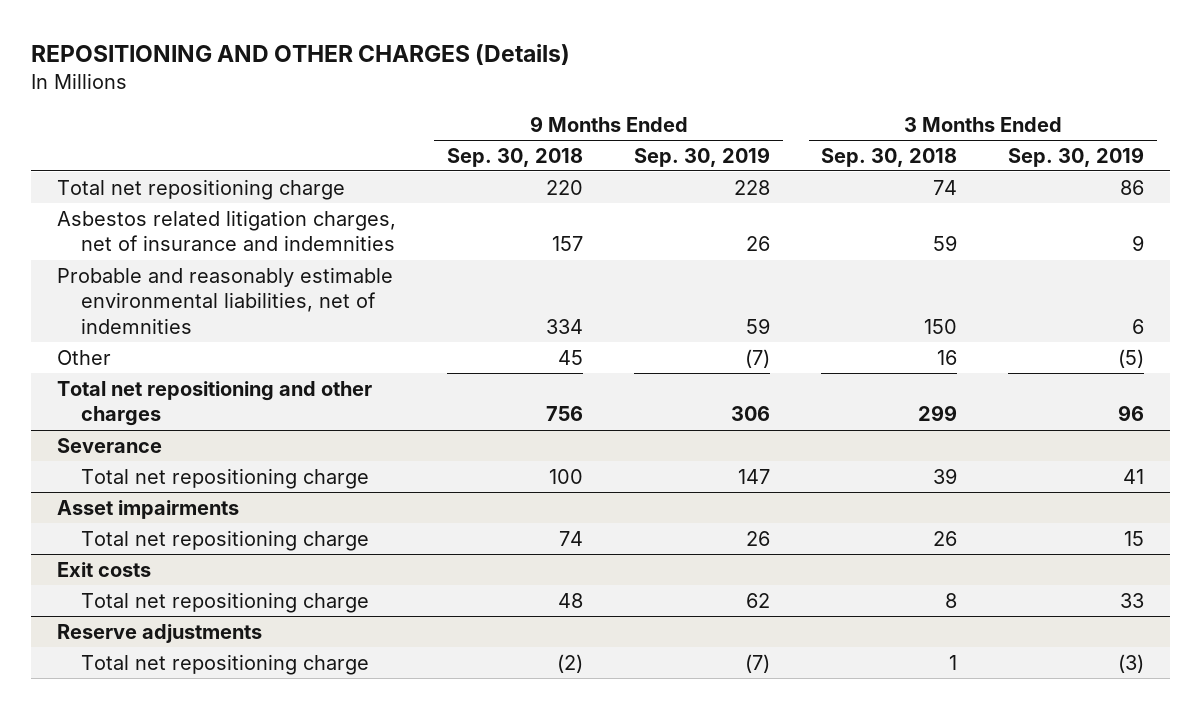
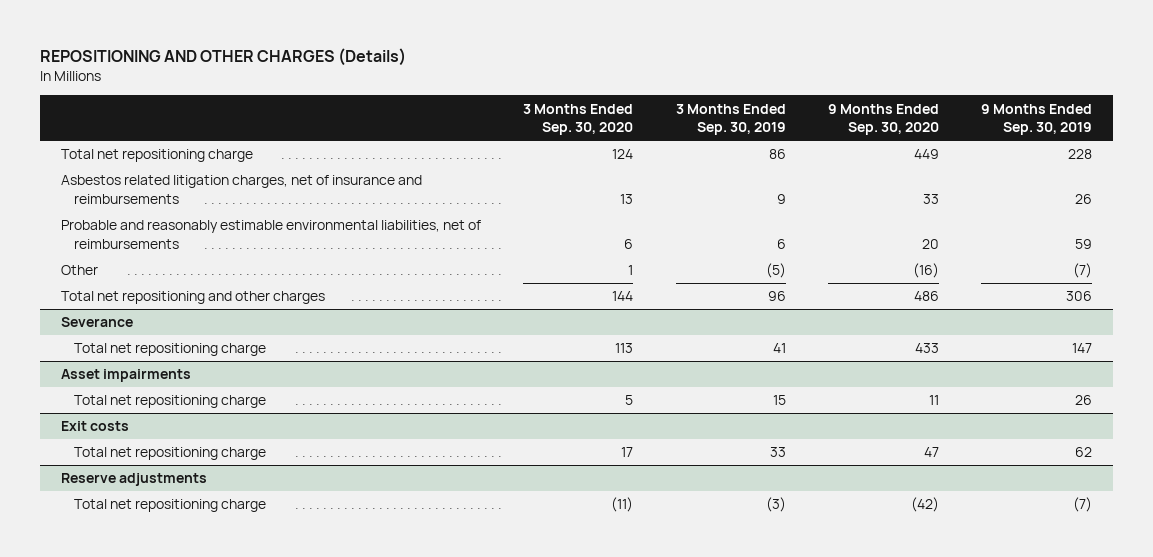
[447,147,584,167] Sep. 30, 2018 -> none
[821,147,958,167] Sep. 30, 2018 -> none
none -> [523,103,634,136] 3 Months Ended Sep. 30, 2020
none -> [827,103,939,136] 9 Months Ended Sep. 30, 2020
[56,209,396,252] Asbestos related litigation charges, net of insurance and indemnities -> [61,175,423,204] Asbestos related litigation charges, net of insurance and reimbursements
[56,266,393,335] Probable and reasonably estimable environmental liabilities, net of indemnities -> [61,220,482,249] Probable and reasonably estimable environmental liabilities, net of reimbursements

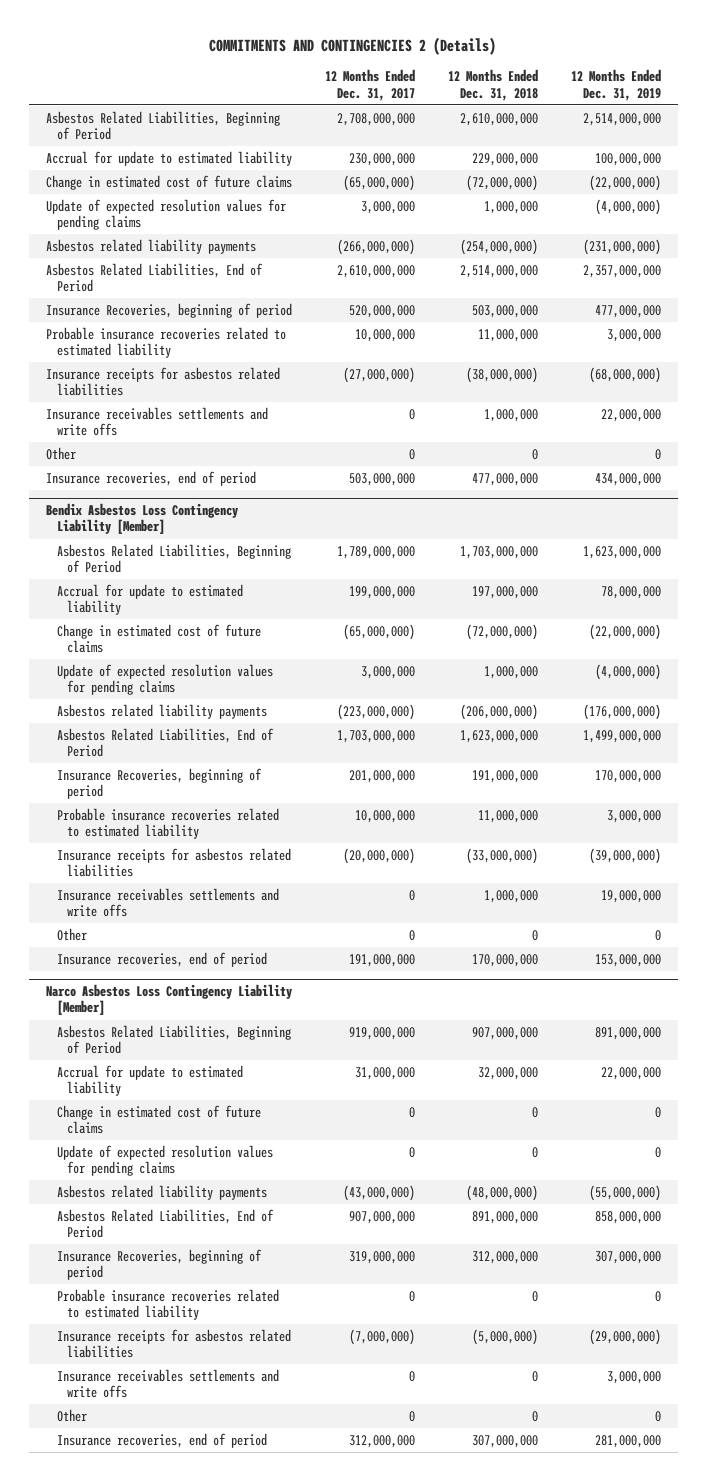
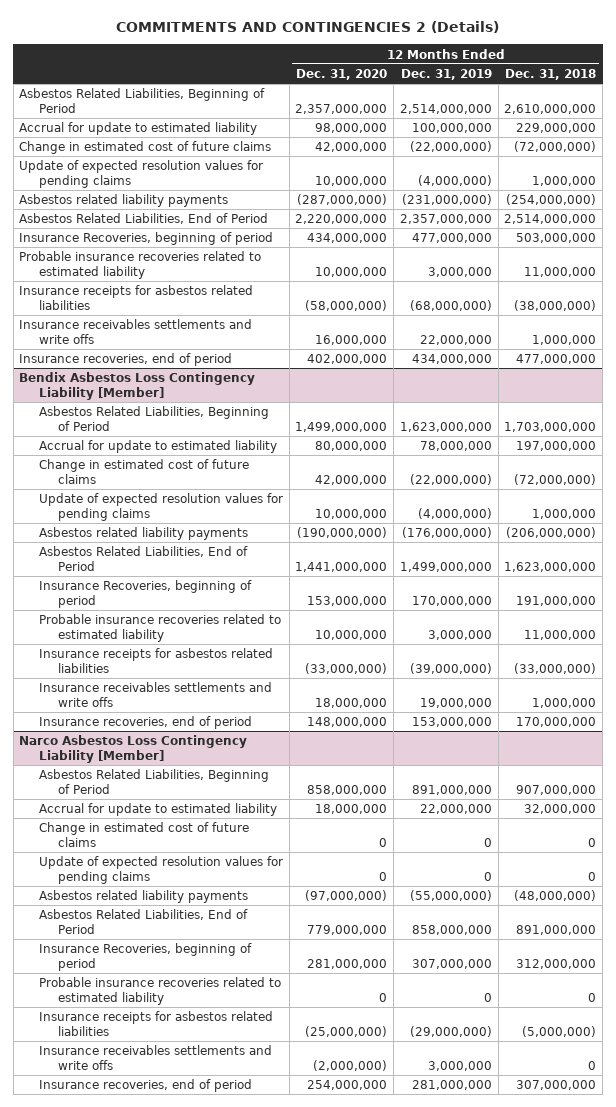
[324,69,415,101] 12 Months Ended Dec. 31, 2017 -> none
none -> [296,68,388,80] Dec. 31, 2020
[45,446,76,460] Other -> none
[56,927,87,941] Other -> none
[56,1408,87,1422] Other -> none

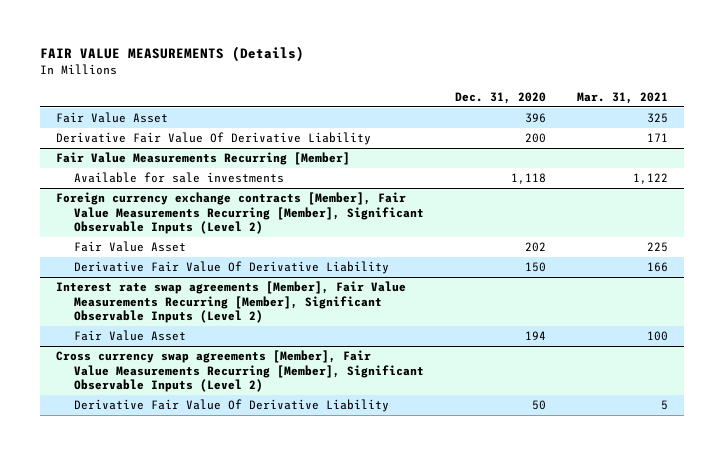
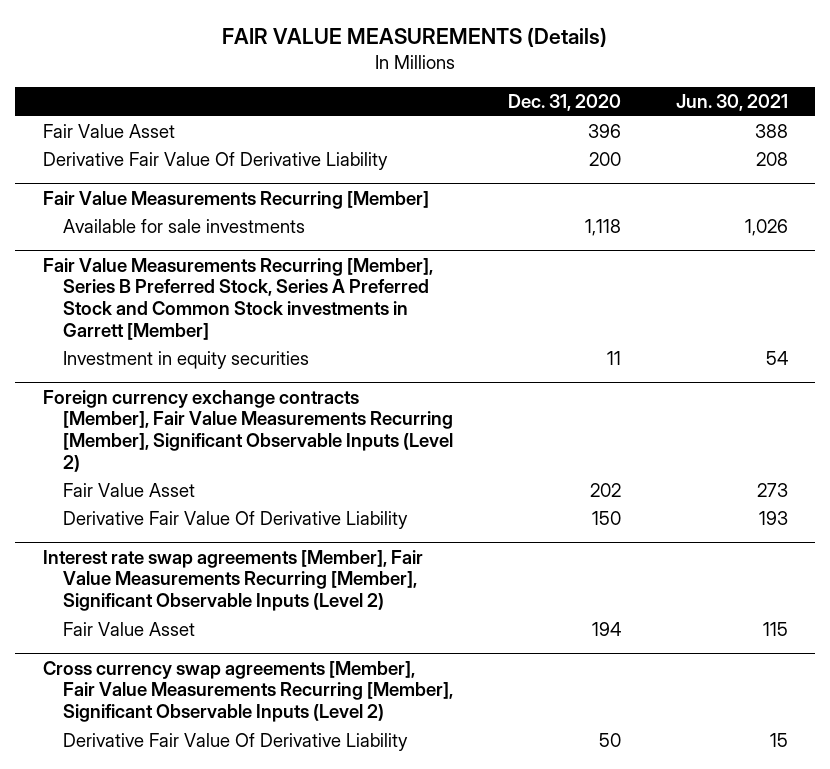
[577,91,669,104] Mar. 31, 2021 -> none
none -> [675,94,788,112] Jun. 30, 2021
none -> [42,257,433,340] Fair Value Measurements Recurring [Member], Series B Preferred Stock, Series A Preferred Stock and Common Stock investments in Garrett [Member]
none -> [63,350,310,369] Investment in equity securities

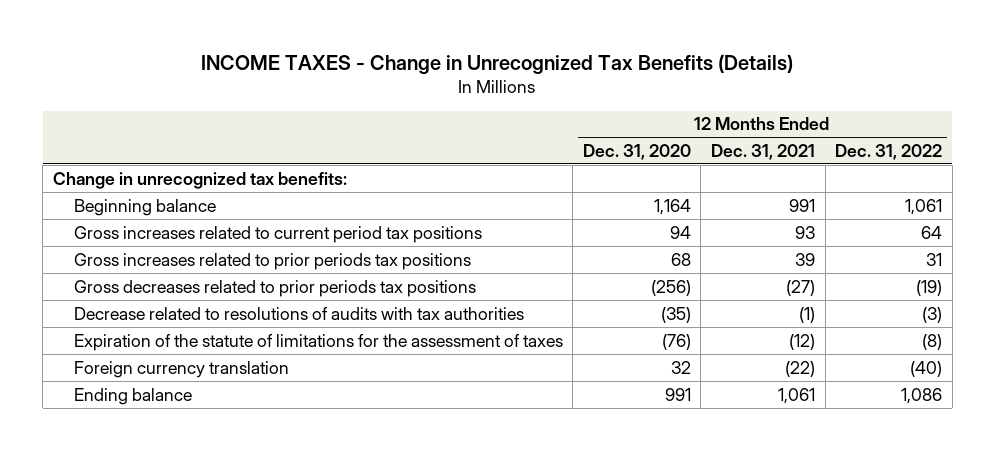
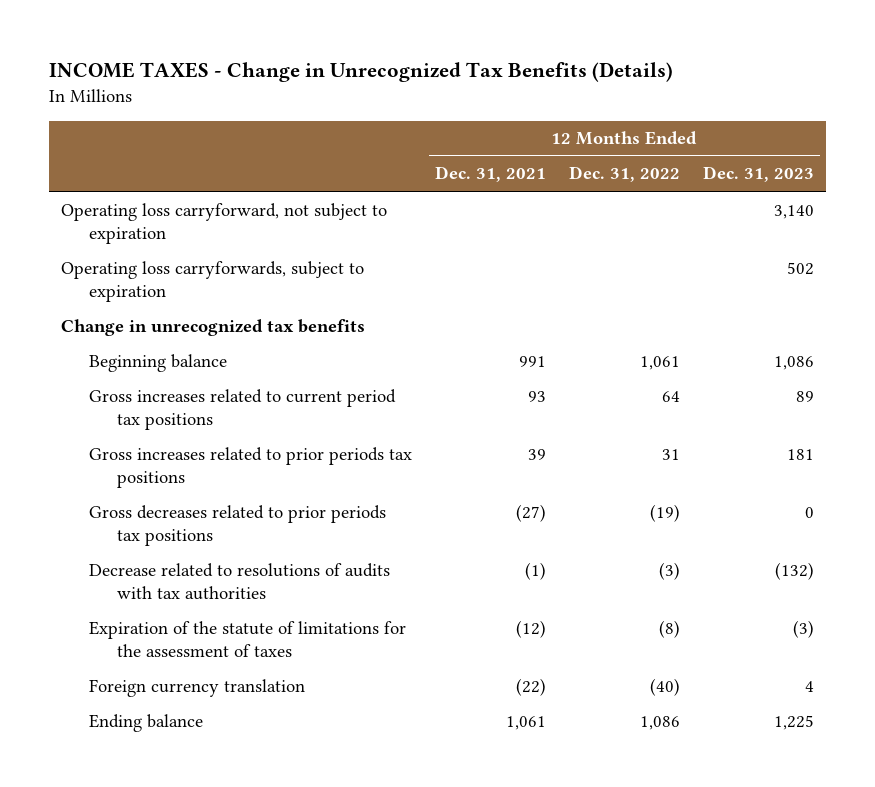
[582,143,691,160] Dec. 31, 2020 -> none
none -> [702,166,814,183] Dec. 31, 2023
none -> [60,202,387,244] Operating loss carryforward, not subject to expiration
none -> [60,260,364,302] Operating loss carryforwards, subject to expiration
[52,171,347,189] Change in unrecognized tax benefits: -> [60,318,365,336] Change in unrecognized tax benefits

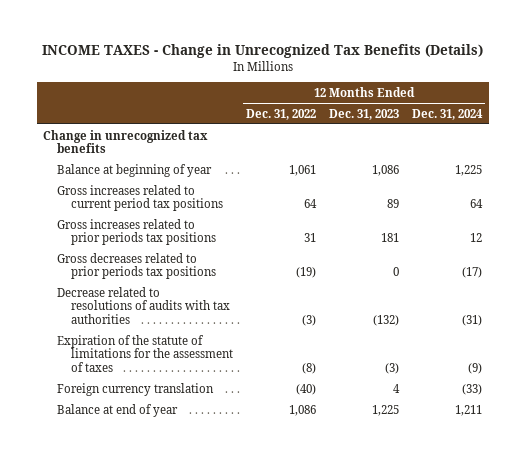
[434,166,546,183] Dec. 31, 2021 -> none
none -> [412,108,484,120] Dec. 31, 2024
[60,202,387,244] Operating loss carryforward, not subject to expiration -> none
[60,260,364,302] Operating loss carryforwards, subject to expiration -> none
[88,353,227,372] Beginning balance -> [57,163,213,177] Balance at beginning of year
[88,713,203,732] Ending balance -> [57,403,179,417] Balance at end of year

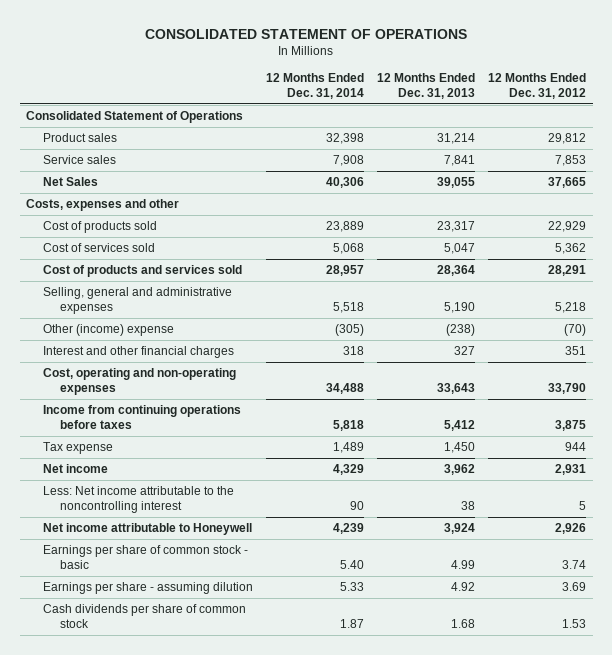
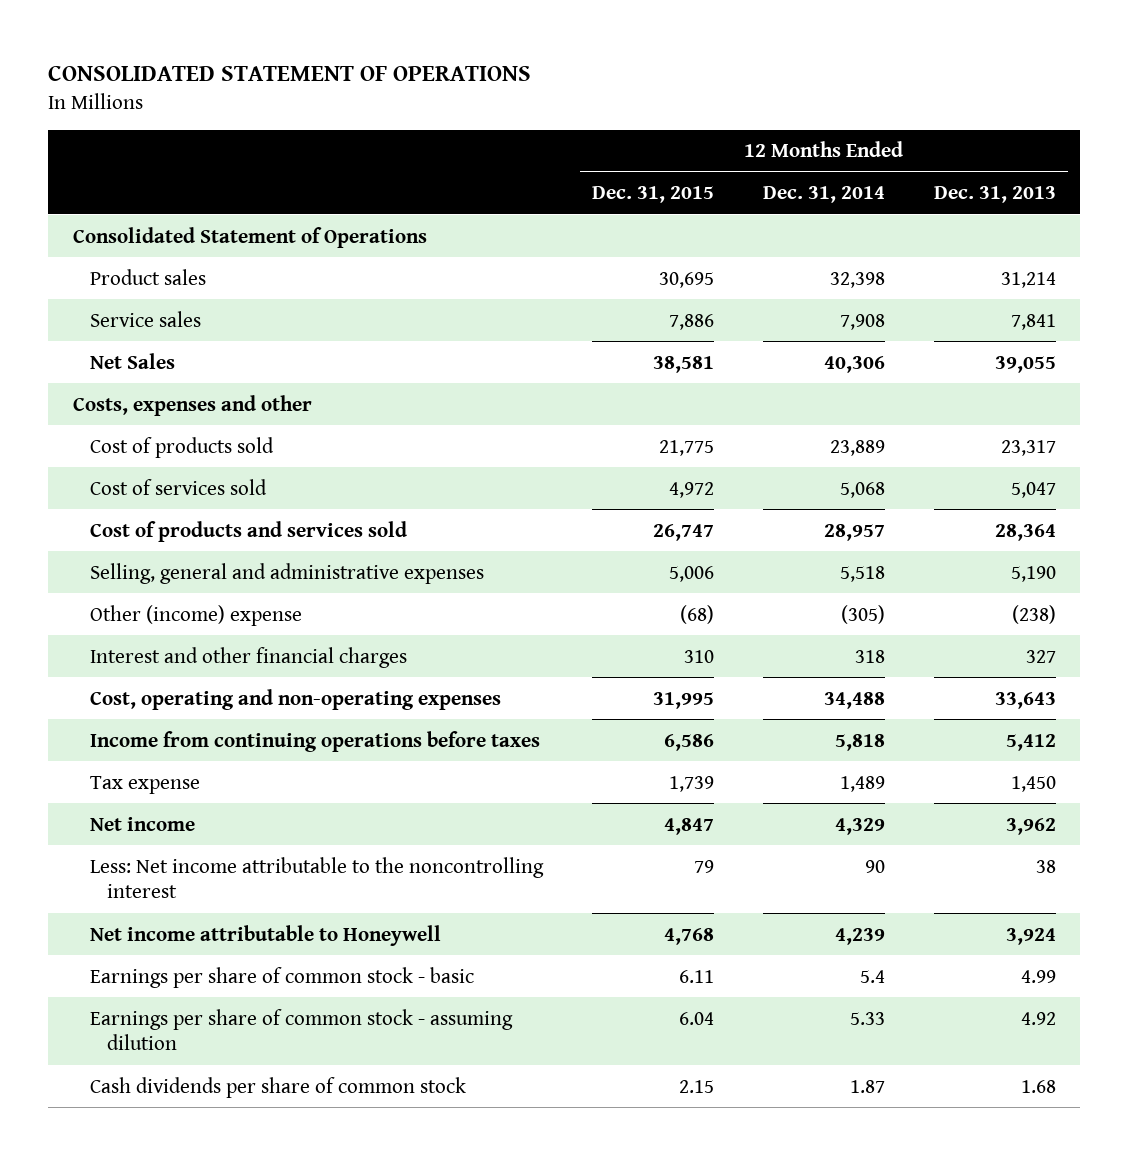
[488,73,587,100] 12 Months Ended Dec. 31, 2012 -> none
none -> [591,186,714,204] Dec. 31, 2015
[339,560,364,570] 5.40 -> [859,969,885,983] 5.4
[42,582,253,595] Earnings per share - assuming dilution -> [90,1008,514,1051] Earnings per share of common stock - assuming dilution

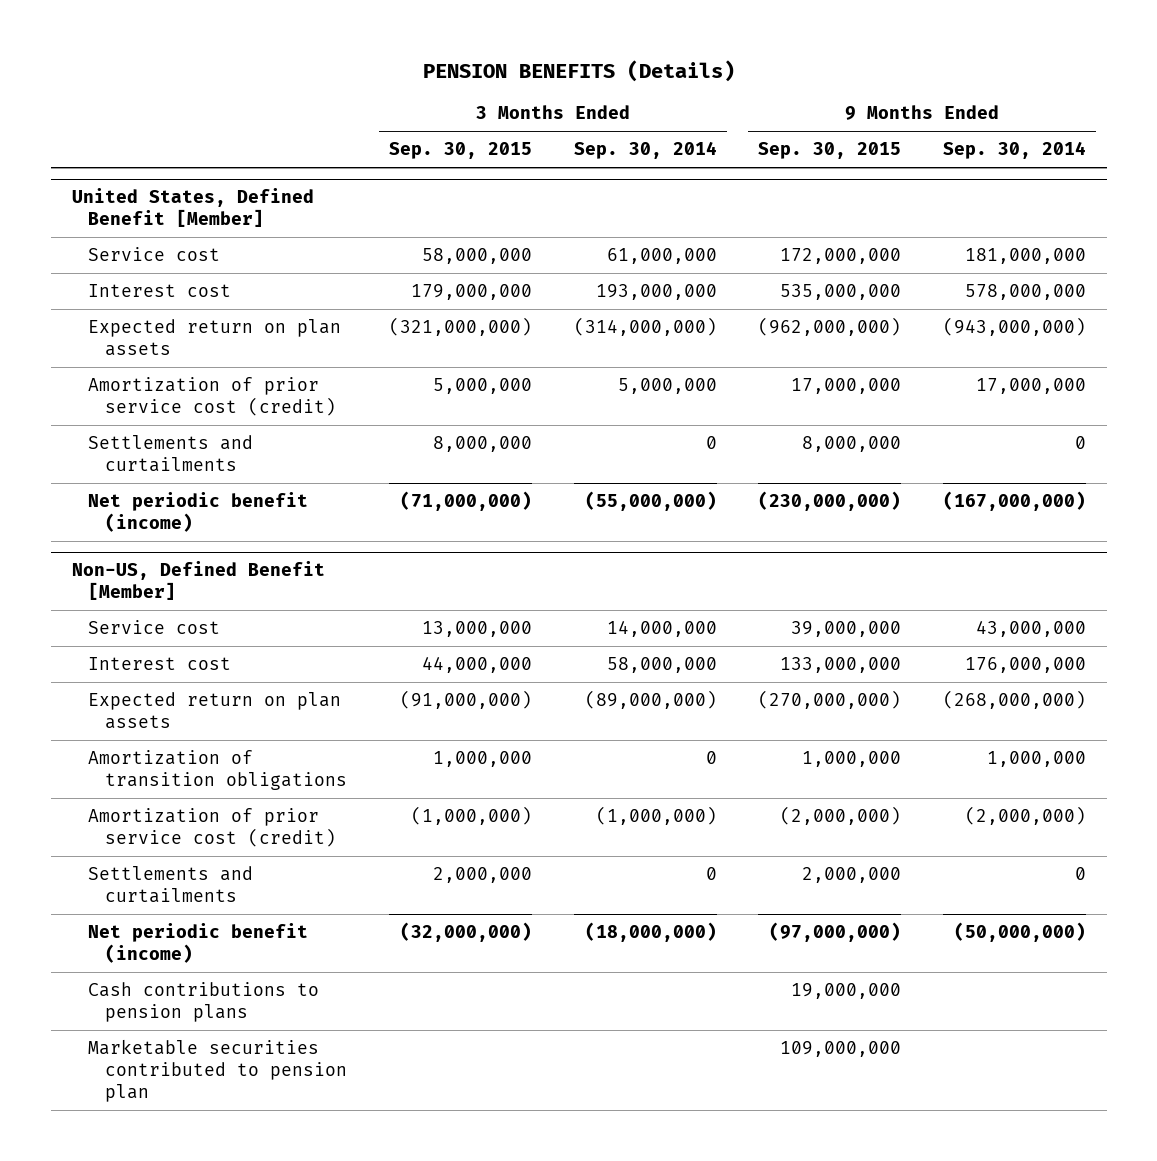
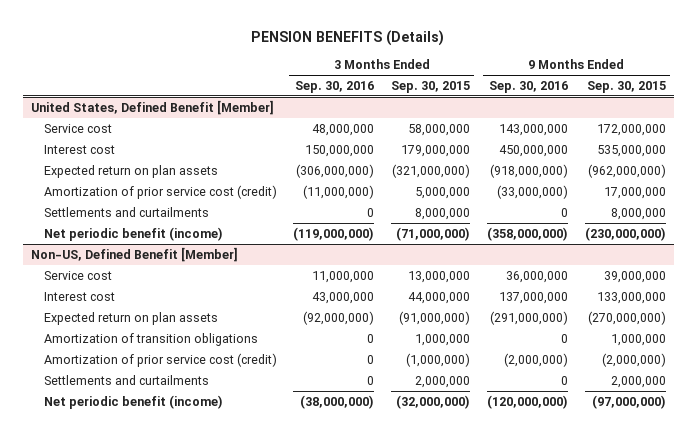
[573,141,717,160] Sep. 30, 2014 -> none
[942,141,1086,160] Sep. 30, 2014 -> none
none -> [295,80,375,93] Sep. 30, 2016
none -> [488,80,568,93] Sep. 30, 2016
[88,982,320,1023] Cash contributions to pension plans -> none
[88,1039,348,1103] Marketable securities contributed to pension plan -> none

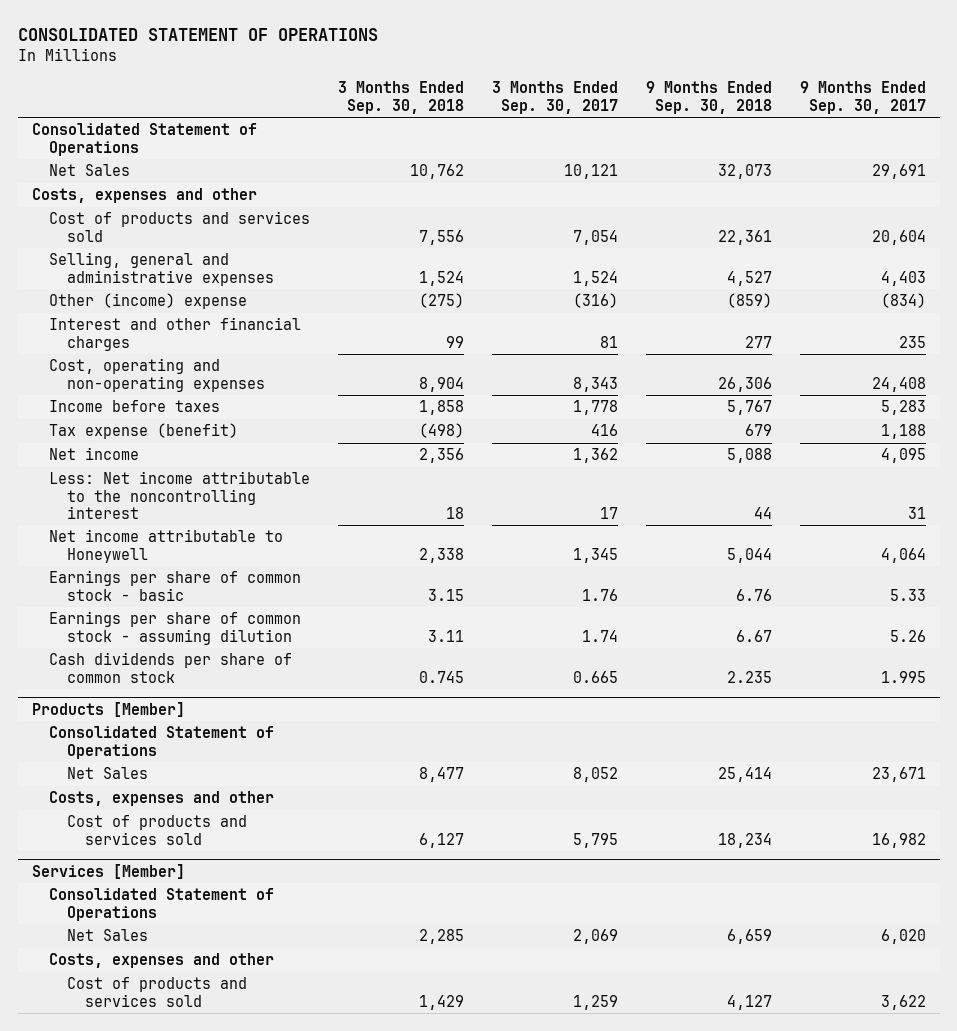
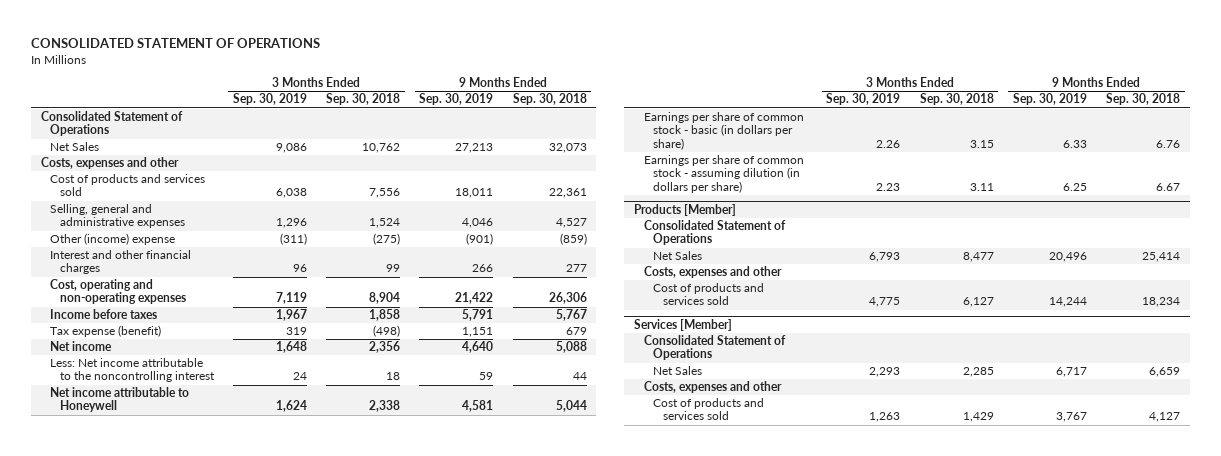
[492,81,619,114] 3 Months Ended Sep. 30, 2017 -> none
[799,81,926,114] 9 Months Ended Sep. 30, 2017 -> none
none -> [232,93,307,106] Sep. 30, 2019
none -> [419,93,494,106] Sep. 30, 2019
[49,652,293,683] Cash dividends per share of common stock -> none
[49,570,302,601] Earnings per share of common stock - basic -> [643,112,804,150] Earnings per share of common stock - basic (in dollars per share)
[49,611,302,645] Earnings per share of common stock - assuming dilution -> [643,155,804,193] Earnings per share of common stock - assuming dilution (in dollars per share)

